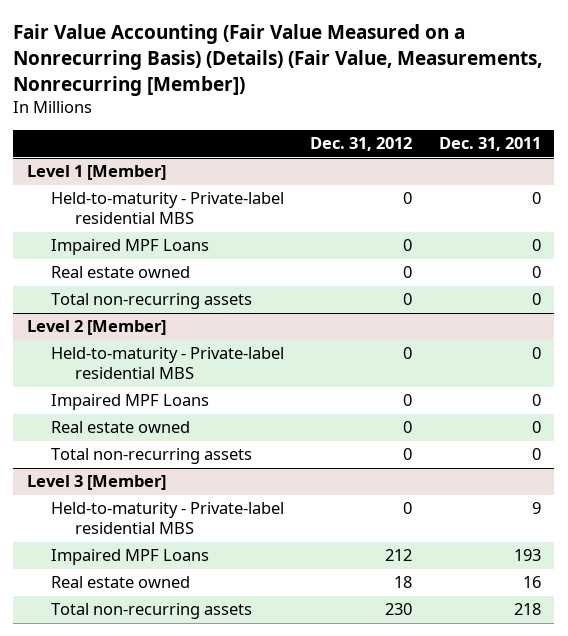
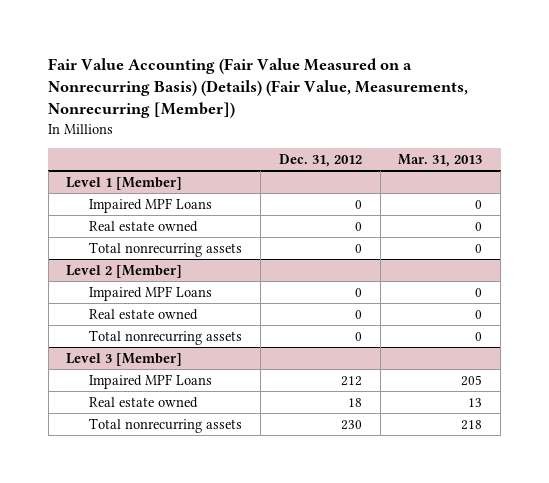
[438,137,541,152] Dec. 31, 2011 -> none
none -> [398,153,483,167] Mar. 31, 2013
[51,192,285,225] Held-to-maturity - Private-label residential MBS -> none
[51,293,253,310] Total non-recurring assets -> [89,241,243,257] Total nonrecurring assets
[51,347,285,380] Held-to-maturity - Private-label residential MBS -> none
[51,448,253,465] Total non-recurring assets -> [89,329,243,345] Total nonrecurring assets
[51,502,285,535] Held-to-maturity - Private-label residential MBS -> none
[51,603,253,620] Total non-recurring assets -> [89,417,243,433] Total nonrecurring assets

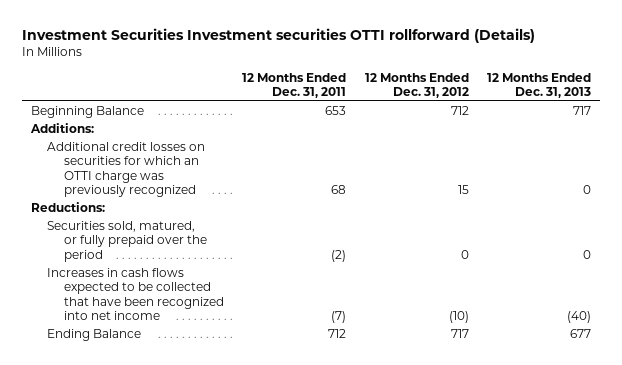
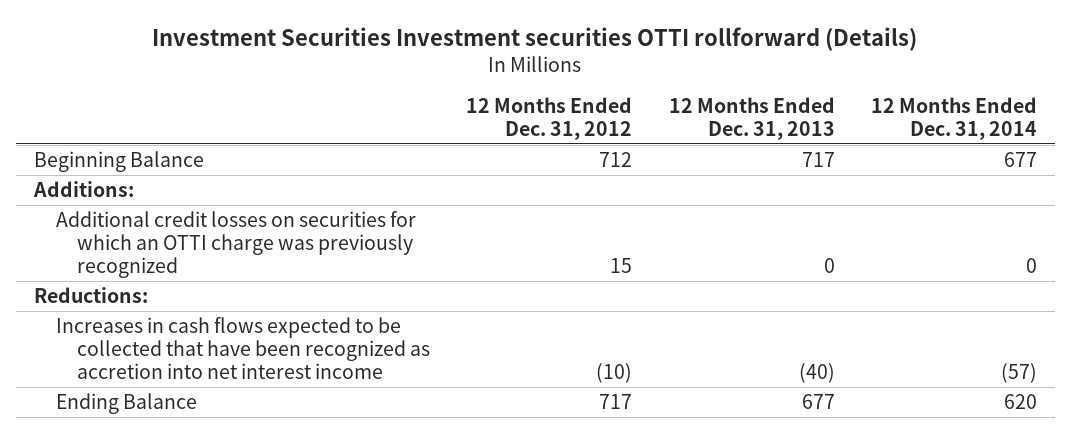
[242,72,347,98] 12 Months Ended Dec. 31, 2011 -> none
none -> [870,97,1037,140] 12 Months Ended Dec. 31, 2014
[47,221,207,262] Securities sold, matured, or fully prepaid over the period -> none
[47,268,224,320] Increases in cash flows expected to be collected that have been recognized into net income -> [55,316,431,379] Increases in cash flows expected to be collected that have been recognized as accretion into net interest income

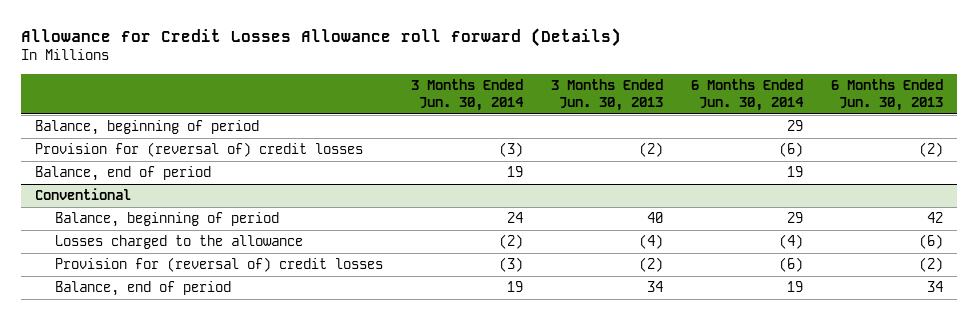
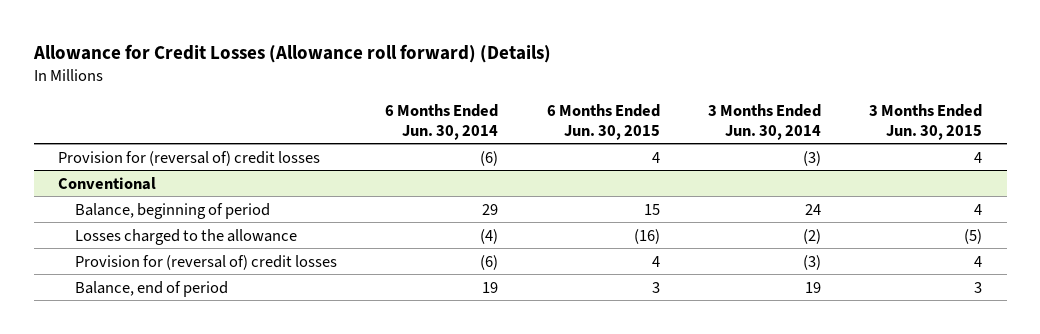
[20,27,621,47] Allowance for Credit Losses Allowance roll forward (Details) -> [32,44,551,64] Allowance for Credit Losses (Allowance roll forward) (Details)
[551,78,664,111] 3 Months Ended Jun. 30, 2013 -> none
[831,78,944,111] 6 Months Ended Jun. 30, 2013 -> none
none -> [546,103,660,140] 6 Months Ended Jun. 30, 2015
none -> [869,103,983,140] 3 Months Ended Jun. 30, 2015
[34,120,259,136] Balance, beginning of period -> none
[34,166,211,182] Balance, end of period -> none

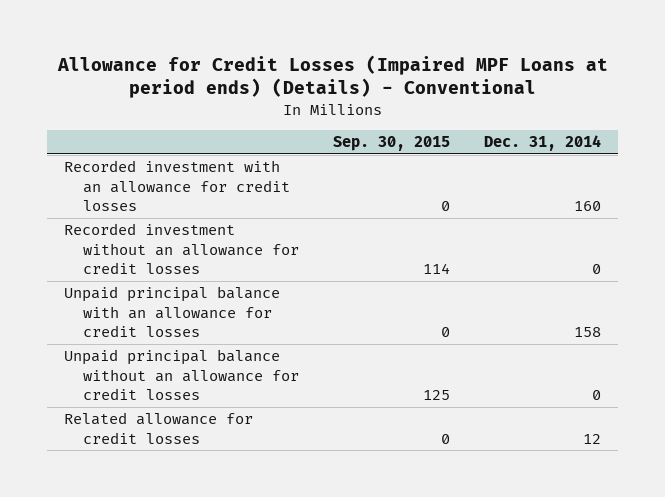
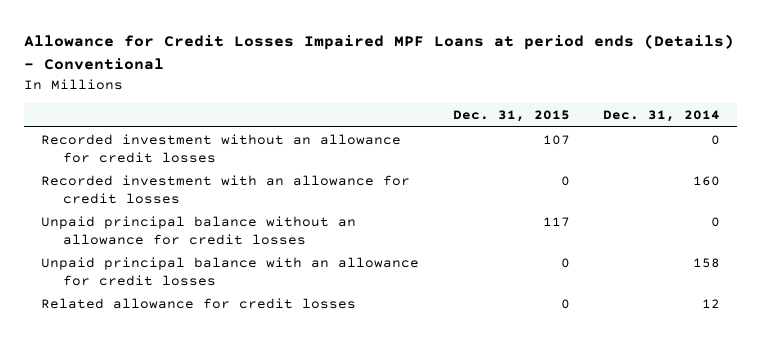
[56,54,608,99] Allowance for Credit Losses (Impaired MPF Loans at period ends) (Details) - Conventional -> [23,34,734,70] Allowance for Credit Losses Impaired MPF Loans at period ends (Details) - Conventional
[332,135,450,151] Sep. 30, 2015 -> none
none -> [452,110,570,123] Dec. 31, 2015
[64,160,290,212] Recorded investment with an allowance for credit losses -> [40,174,410,204] Recorded investment with an allowance for credit losses
[64,286,281,338] Unpaid principal balance with an allowance for credit losses -> [40,256,419,286] Unpaid principal balance with an allowance for credit losses

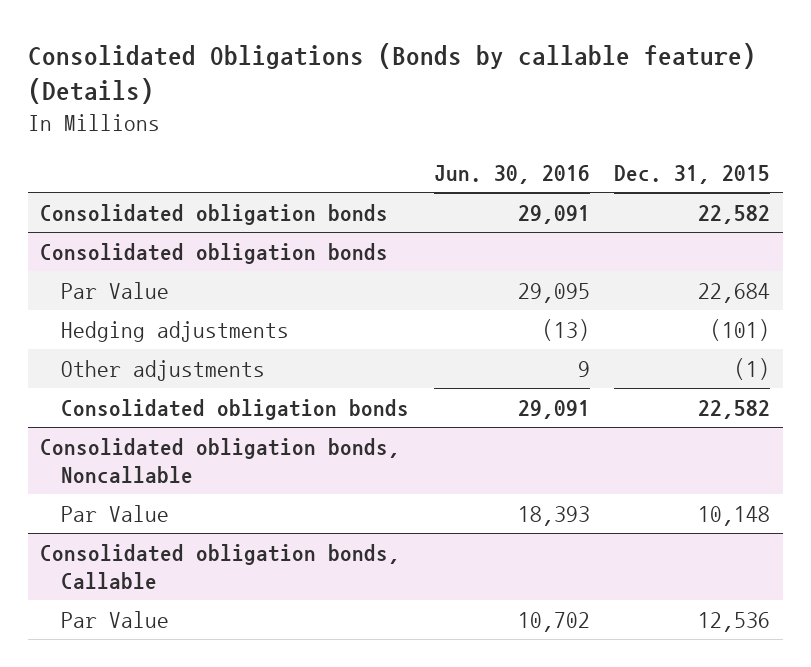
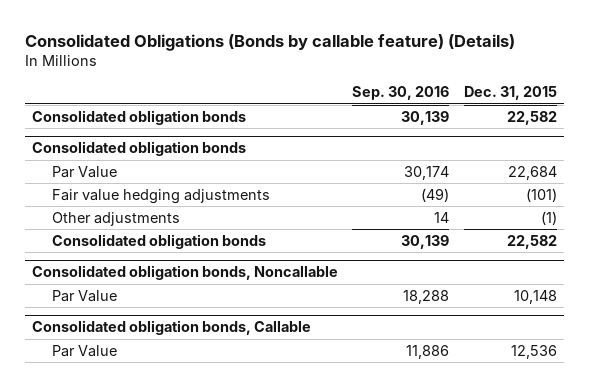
[433,165,590,185] Jun. 30, 2016 -> none
none -> [352,86,450,101] Sep. 30, 2016
[61,320,290,342] Hedging adjustments -> [52,188,271,204] Fair value hedging adjustments

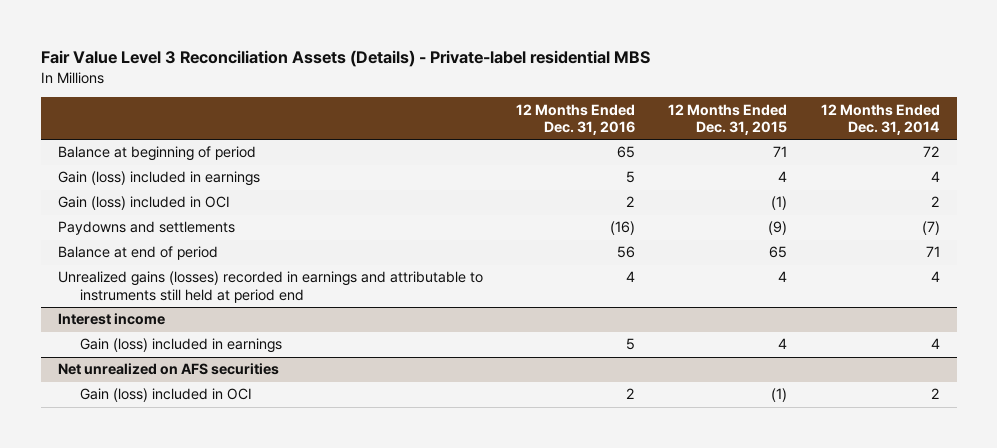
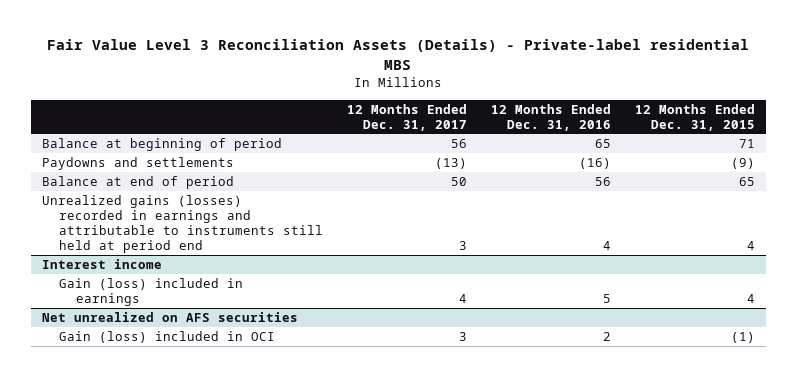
[820,103,940,135] 12 Months Ended Dec. 31, 2014 -> none
none -> [347,103,468,131] 12 Months Ended Dec. 31, 2017
[57,171,260,187] Gain (loss) included in earnings -> none
[57,196,230,211] Gain (loss) included in OCI -> none

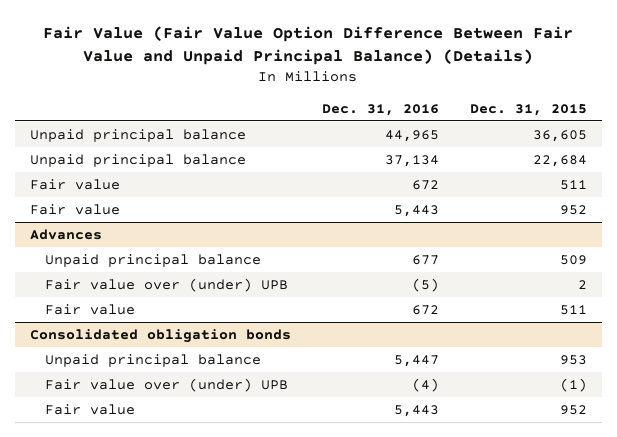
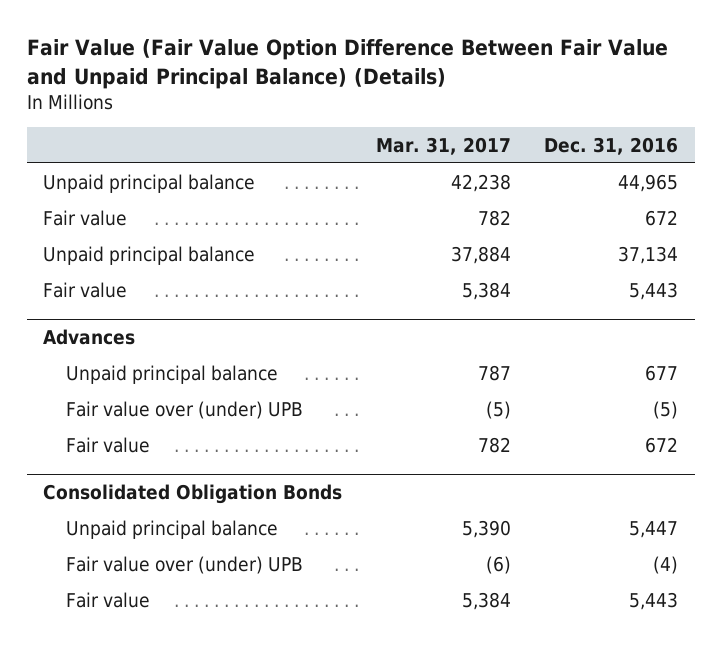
[469,103,587,116] Dec. 31, 2015 -> none
none -> [375,136,511,155] Mar. 31, 2017
[29,153,246,167] Unpaid principal balance -> [43,245,256,265] Unpaid principal balance
[29,328,291,343] Consolidated obligation bonds -> [43,484,343,505] Consolidated Obligation Bonds

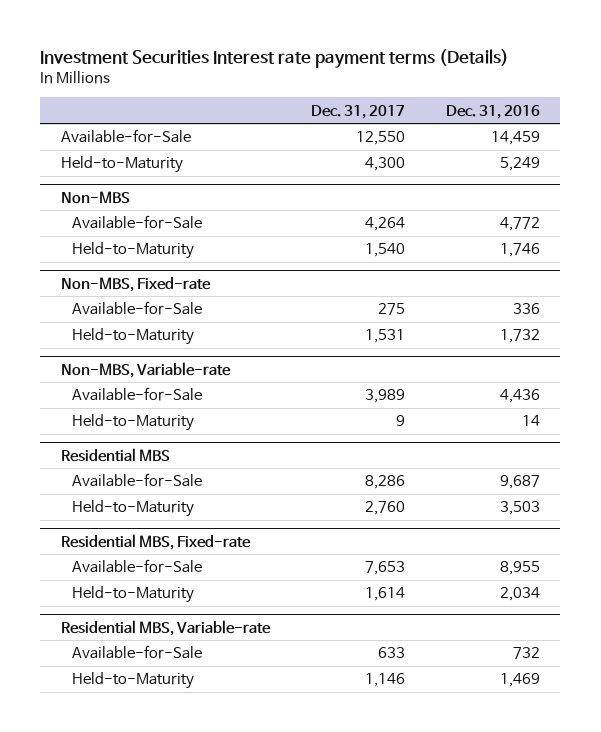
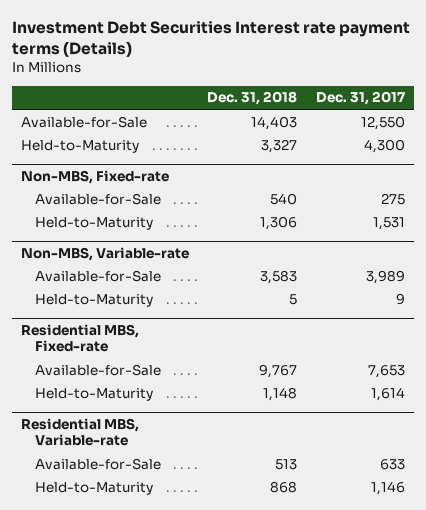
[40,48,510,68] Investment Securities Interest rate payment terms (Details) -> [12,21,411,58] Investment Debt Securities Interest rate payment terms (Details)
[445,104,540,119] Dec. 31, 2016 -> none
none -> [207,91,298,106] Dec. 31, 2018
[60,190,130,204] Non-MBS -> none
[72,215,203,230] Available-for-Sale -> none
[72,242,195,260] Held-to-Maturity -> none
[60,447,170,462] Residential MBS -> none
[72,473,203,488] Available-for-Sale -> none
[72,500,195,518] Held-to-Maturity -> none

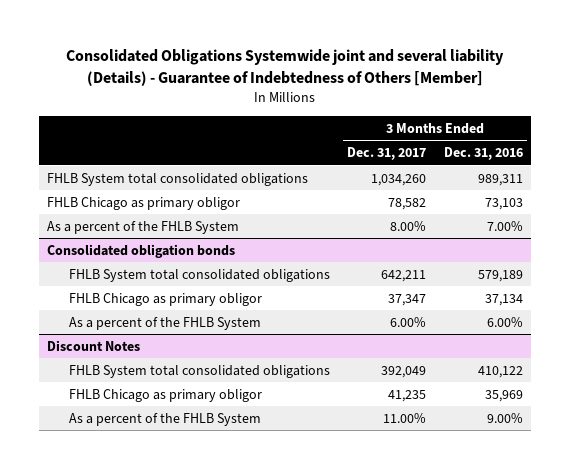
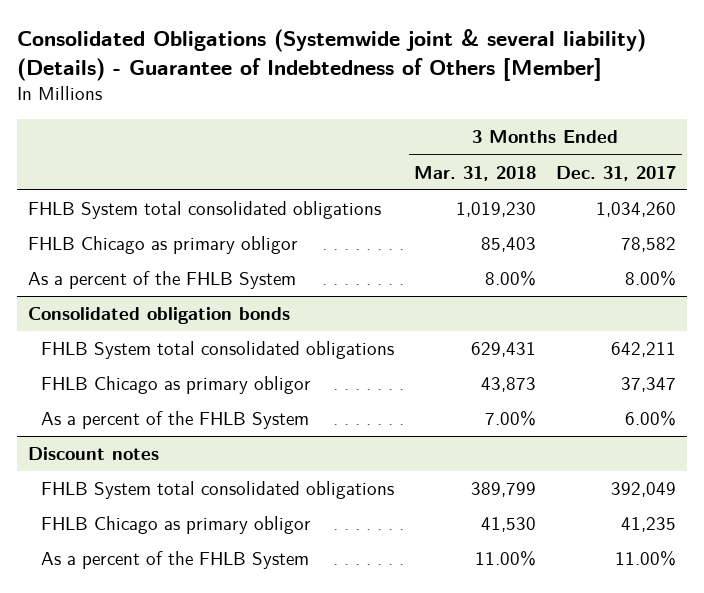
[65,48,504,86] Consolidated Obligations Systemwide joint and several liability (Details) - Guarantee of Indebtedness of Others [Member] -> [17,29,647,82] Consolidated Obligations (Systemwide joint & several liability) (Details) - Guarantee of Indebtedness of Others [Member]
[443,147,523,161] Dec. 31, 2016 -> none
none -> [414,165,537,181] Mar. 31, 2018
[47,339,141,351] Discount Notes -> [27,447,159,461] Discount notes

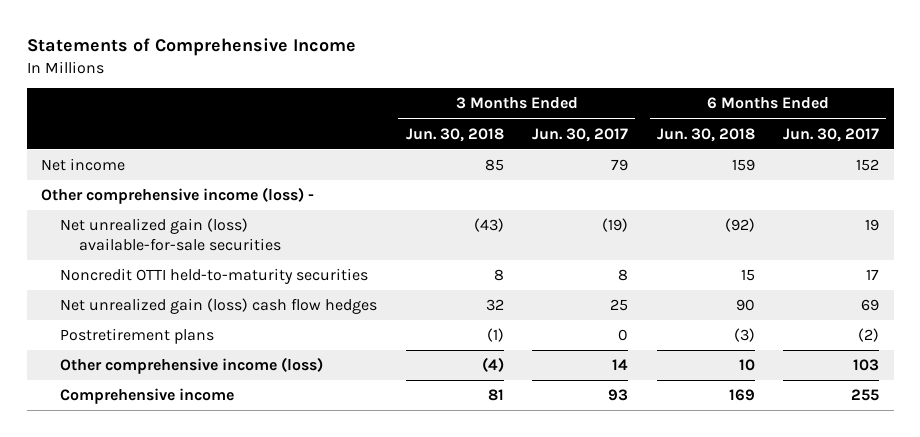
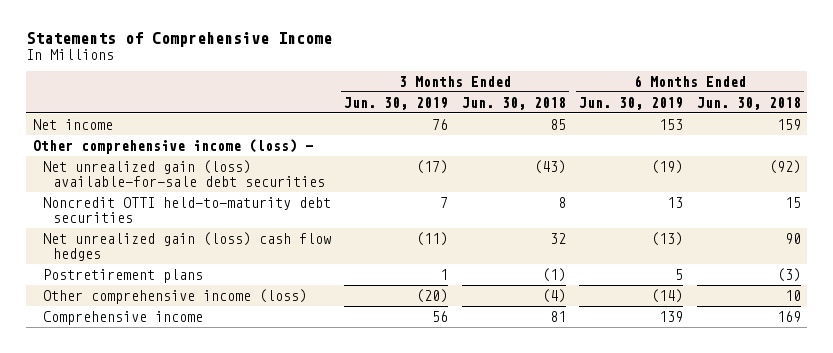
[532,127,629,142] Jun. 30, 2017 -> none
[783,127,880,142] Jun. 30, 2017 -> none
none -> [344,96,449,110] Jun. 30, 2019
none -> [579,96,684,110] Jun. 30, 2019
[60,218,282,252] Net unrealized gain (loss) available-for-sale securities -> [42,159,325,187] Net unrealized gain (loss) available-for-sale debt securities
[60,268,369,285] Noncredit OTTI held-to-maturity securities -> [42,196,331,223] Noncredit OTTI held-to-maturity debt securities

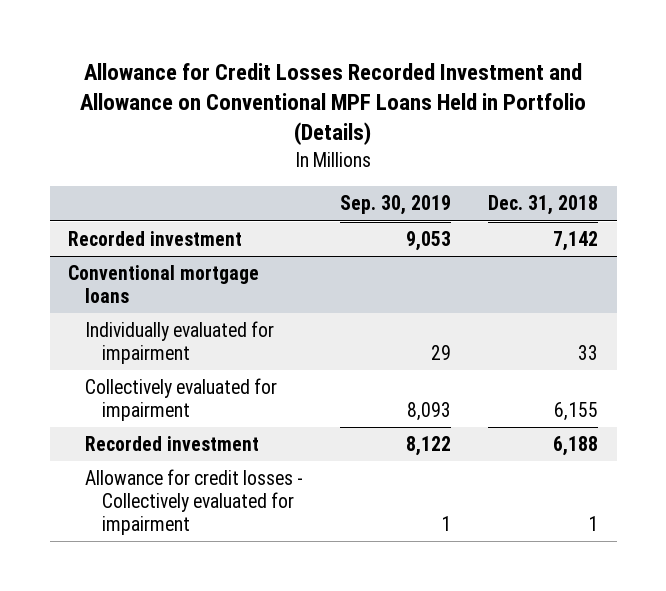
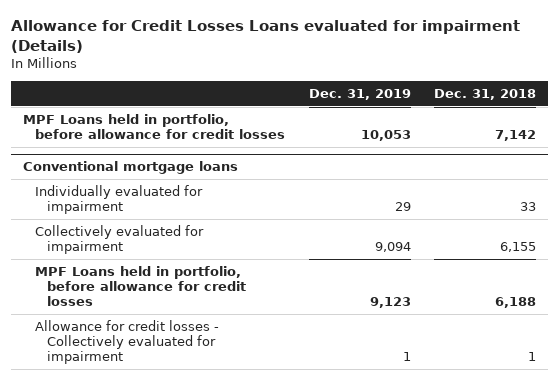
[80,62,587,146] Allowance for Credit Losses Recorded Investment and Allowance on Conventional MPF Loans Held in Portfolio (Details) -> [11,20,521,54] Allowance for Credit Losses Loans evaluated for impairment (Details)
[340,195,452,216] Sep. 30, 2019 -> none
none -> [308,88,411,100] Dec. 31, 2019
[68,231,243,247] Recorded investment -> [23,113,285,140] MPF Loans held in portfolio, before allowance for credit losses
[85,436,260,452] Recorded investment -> [34,265,246,307] MPF Loans held in portfolio, before allowance for credit losses

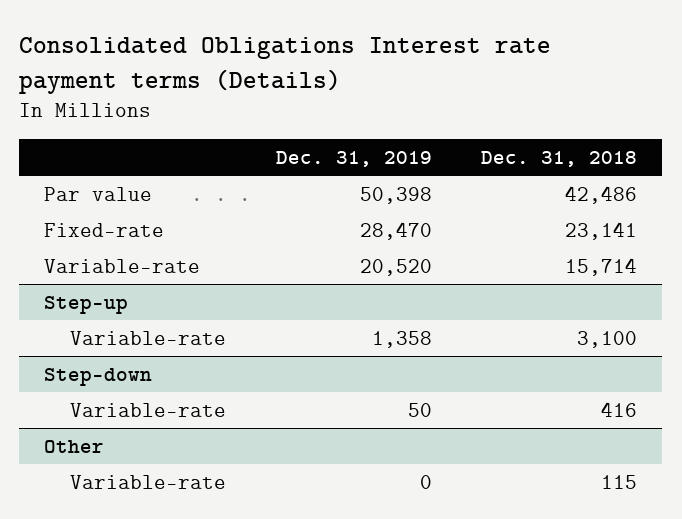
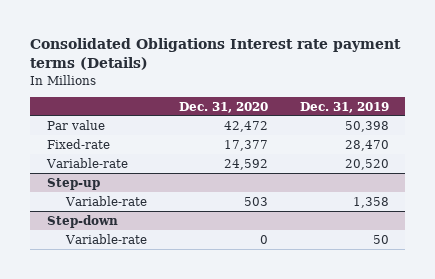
[481,150,638,167] Dec. 31, 2018 -> none
none -> [178,101,268,113] Dec. 31, 2020
[44,439,105,453] Other -> none
[69,474,226,489] Variable-rate -> none

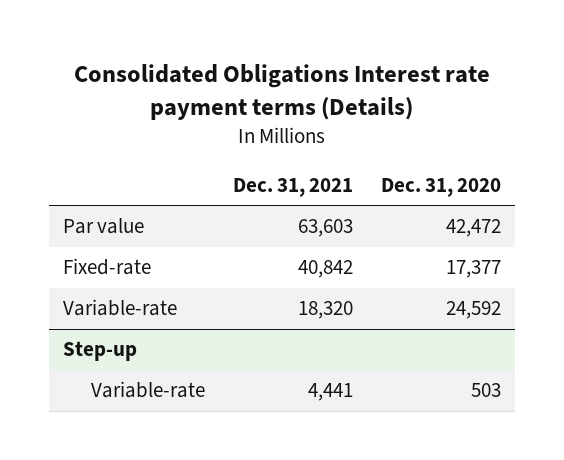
[299,101,389,113] Dec. 31, 2019 -> none
none -> [232,177,353,197] Dec. 31, 2021
[46,214,118,228] Step-down -> none
[64,233,147,244] Variable-rate -> none

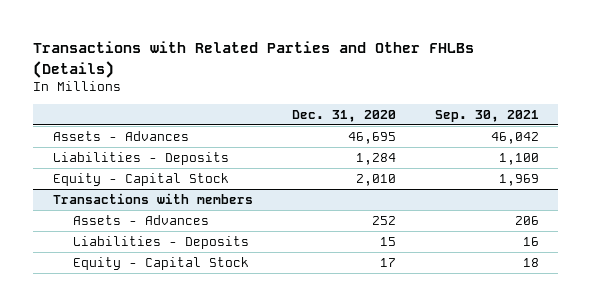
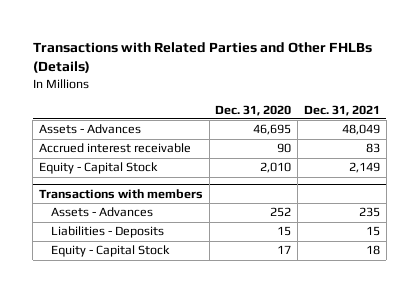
[434,110,539,123] Sep. 30, 2021 -> none
none -> [304,104,381,116] Dec. 31, 2021
[52,151,229,165] Liabilities - Deposits -> none
none -> [38,143,191,154] Accrued interest receivable

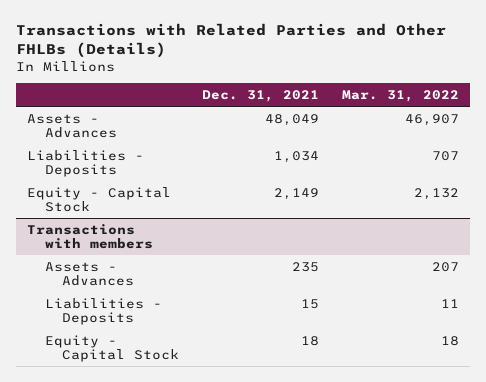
[215,104,292,116] Dec. 31, 2020 -> none
none -> [341,89,459,102] Mar. 31, 2022
[38,143,191,154] Accrued interest receivable -> none
none -> [27,149,145,178] Liabilities - Deposits

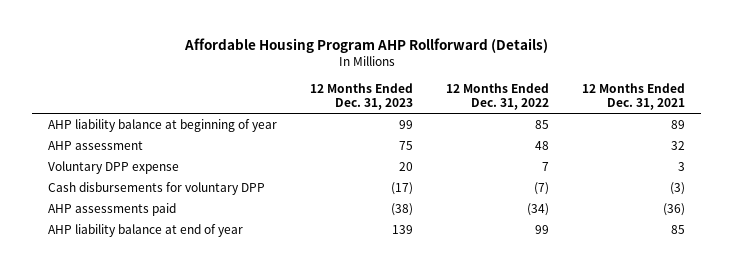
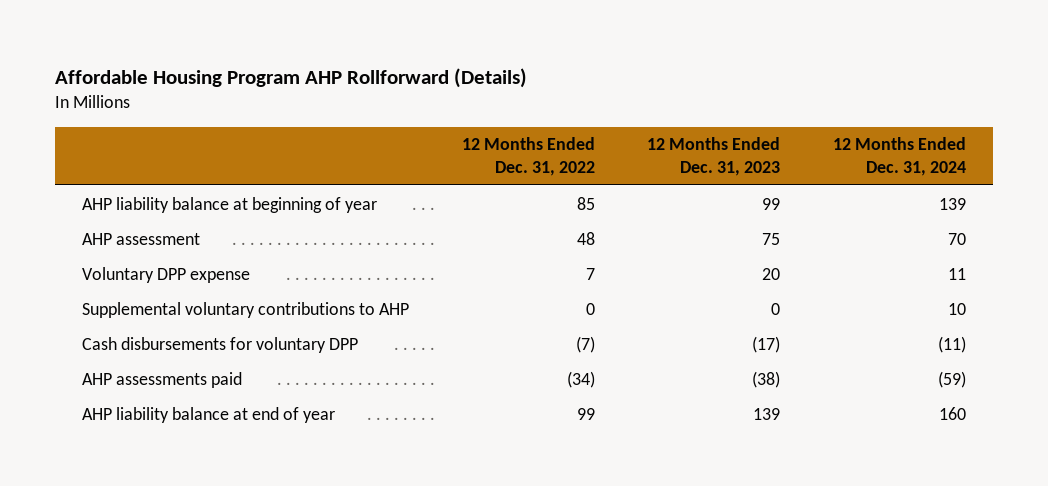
[581,82,685,111] 12 Months Ended Dec. 31, 2021 -> none
none -> [833,137,967,177] 12 Months Ended Dec. 31, 2024
none -> [81,301,409,318] Supplemental voluntary contributions to AHP

